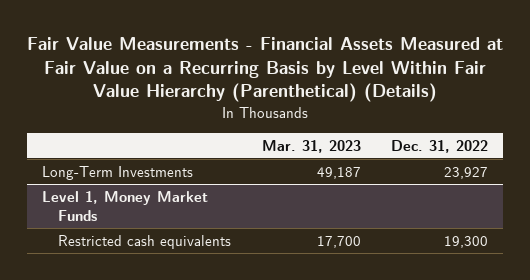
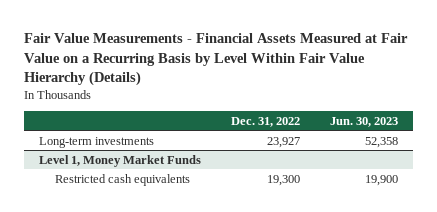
[26,37,503,103] Fair Value Measurements - Financial Assets Measured at Fair Value on a Recurring Basis by Level Within Fair Value Hierarchy (Parenthetical) (Details) -> [23,33,408,86] Fair Value Measurements - Financial Assets Measured at Fair Value on a Recurring Basis by Level Within Fair Value Hierarchy (Details)
[261,139,361,153] Mar. 31, 2023 -> none
none -> [330,116,399,127] Jun. 30, 2023
[41,165,193,180] Long-Term Investments -> [38,136,154,148] Long-term investments

